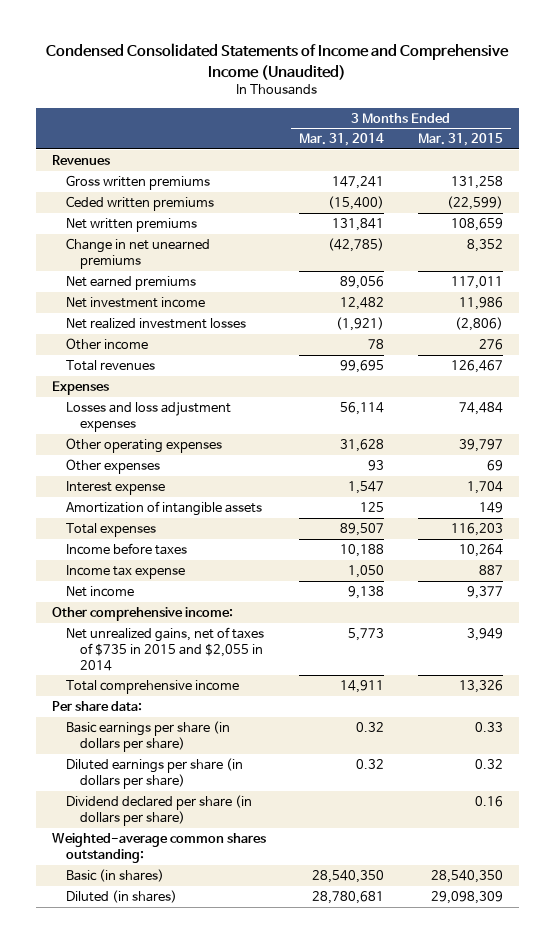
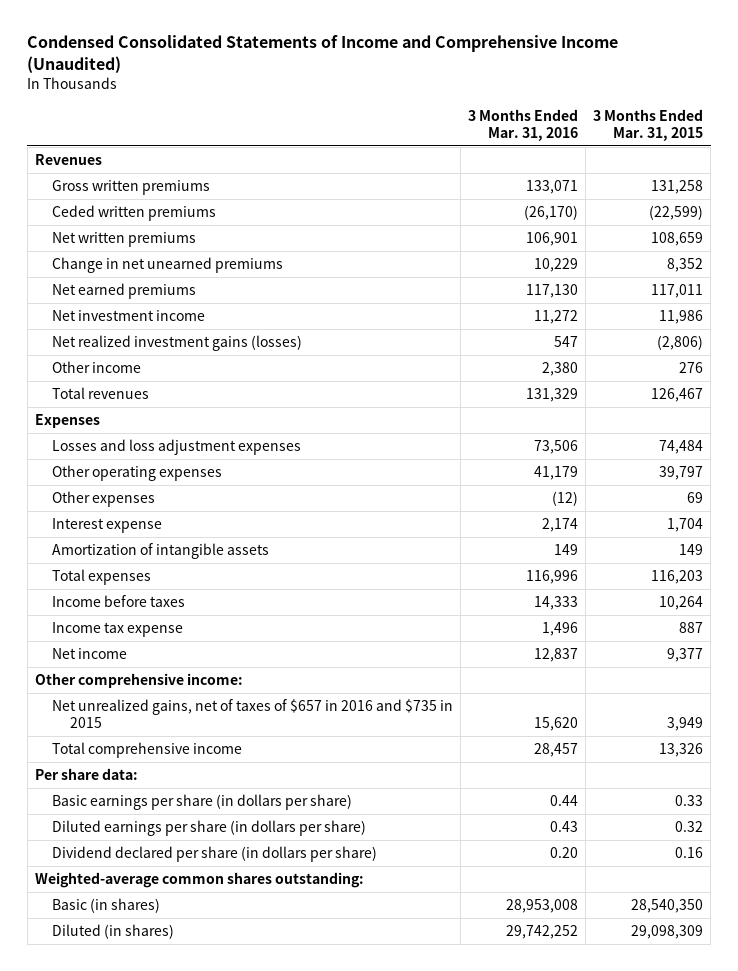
[299,133,385,147] Mar. 31, 2014 -> none
none -> [468,108,579,141] 3 Months Ended Mar. 31, 2016
[65,318,246,330] Net realized investment losses -> [52,335,303,352] Net realized investment gains (losses)
[65,627,264,671] Net unrealized gains, net of taxes of $735 in 2015 and $2,055 in 2014 -> [52,699,454,729] Net unrealized gains, net of taxes of $657 in 2016 and $735 in 2015

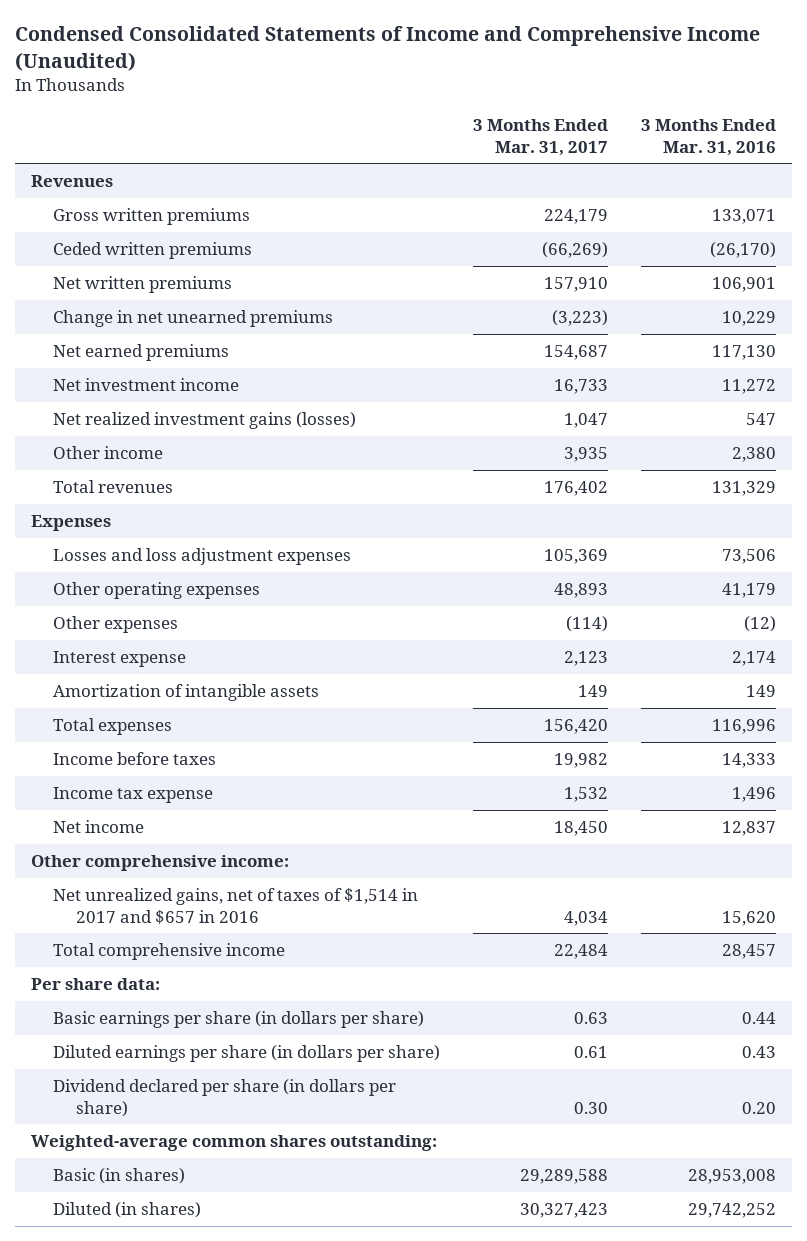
[593,108,704,141] 3 Months Ended Mar. 31, 2015 -> none
none -> [472,119,608,156] 3 Months Ended Mar. 31, 2017
[52,699,454,729] Net unrealized gains, net of taxes of $657 in 2016 and $735 in 2015 -> [53,888,419,924] Net unrealized gains, net of taxes of $1,514 in 2017 and $657 in 2016

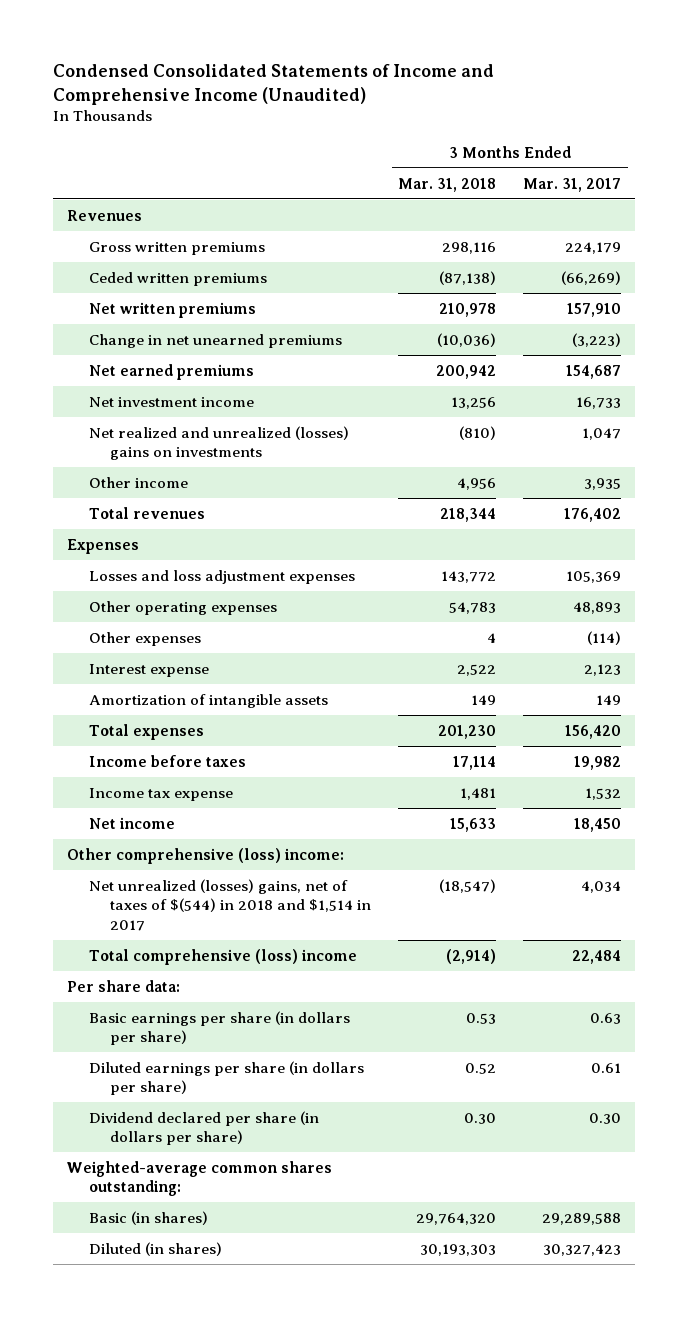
[640,119,776,156] 3 Months Ended Mar. 31, 2016 -> none
none -> [398,177,497,192] Mar. 31, 2018
[53,412,357,430] Net realized investment gains (losses) -> [88,425,349,461] Net realized and unrealized (losses) gains on investments
[31,855,290,872] Other comprehensive income: -> [66,847,344,864] Other comprehensive (loss) income:
[53,888,419,924] Net unrealized gains, net of taxes of $1,514 in 2017 and $657 in 2016 -> [88,878,372,931] Net unrealized (losses) gains, net of taxes of $(544) in 2018 and $1,514 in 2017
[53,943,286,961] Total comprehensive income -> [88,948,357,965] Total comprehensive (loss) income

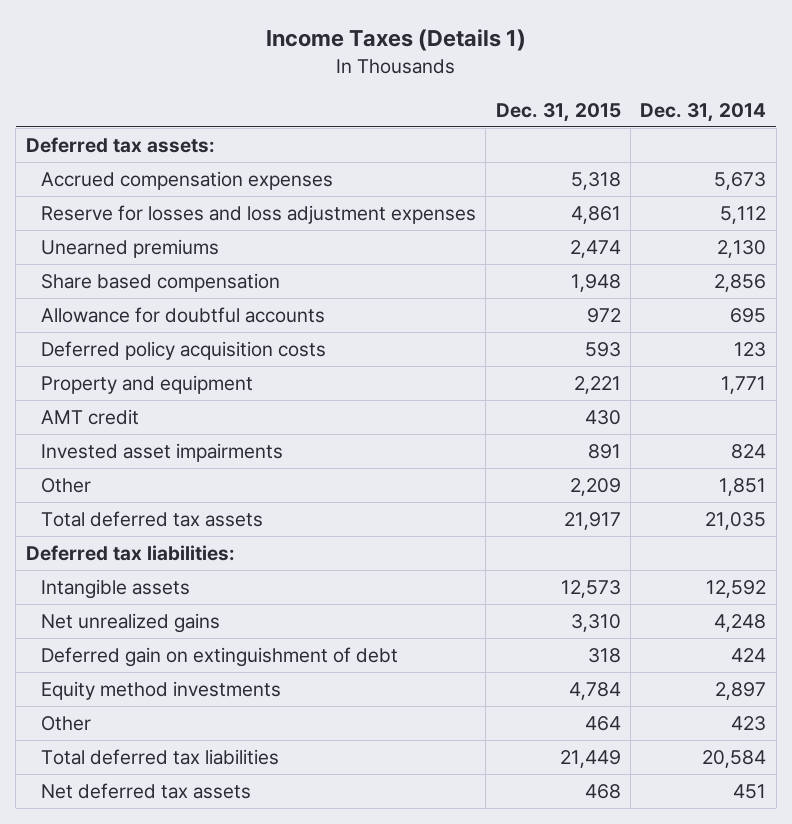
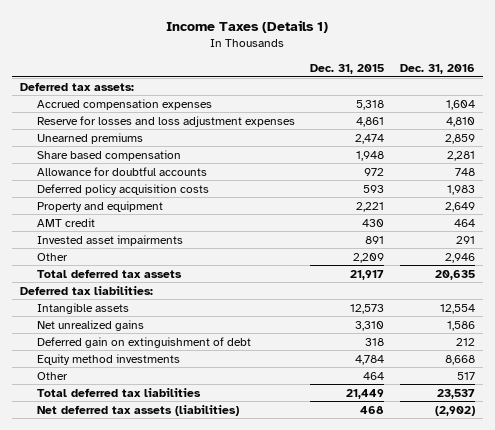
[640,102,767,122] Dec. 31, 2014 -> none
none -> [400,64,476,75] Dec. 31, 2016
[40,783,251,800] Net deferred tax assets -> [36,404,239,416] Net deferred tax assets (liabilities)

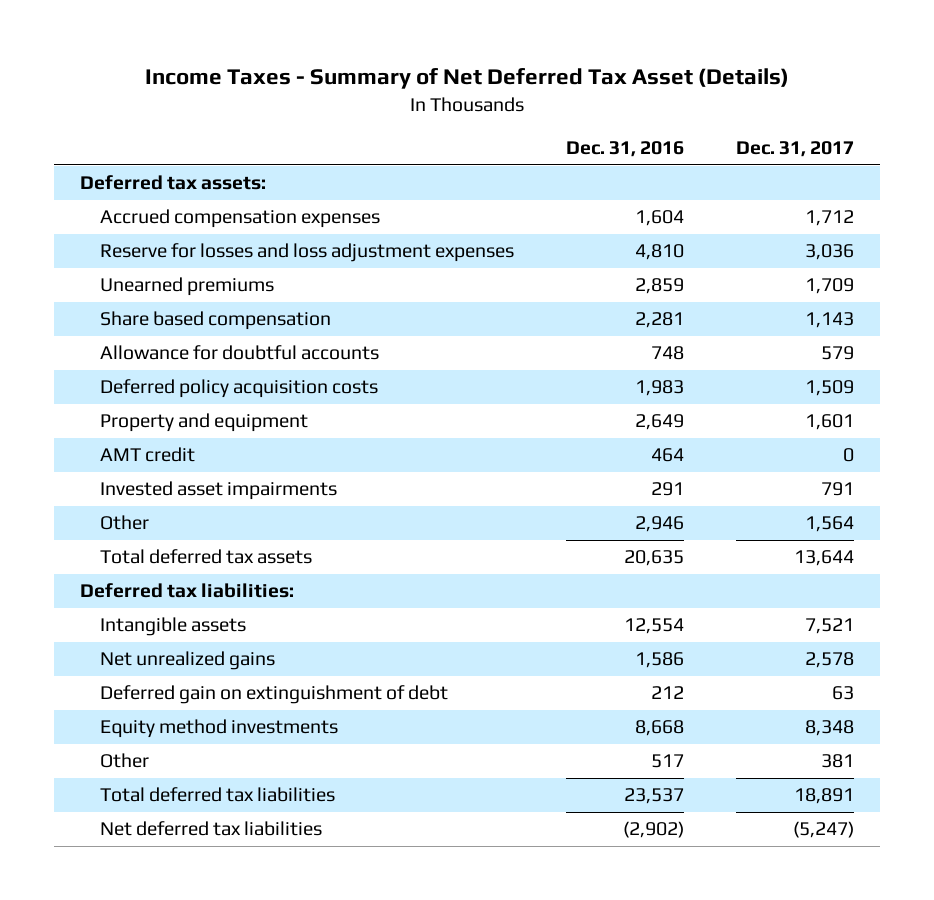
[166,19,329,33] Income Taxes (Details 1) -> [145,68,790,90] Income Taxes - Summary of Net Deferred Tax Asset (Details)
[310,64,385,75] Dec. 31, 2015 -> none
none -> [736,141,855,158] Dec. 31, 2017
[36,404,239,416] Net deferred tax assets (liabilities) -> [99,821,322,837] Net deferred tax liabilities

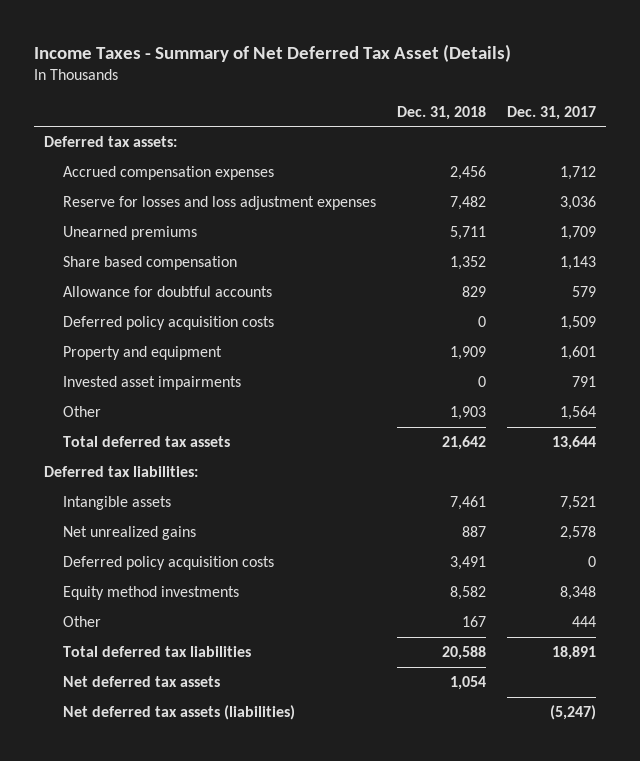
[565,141,684,158] Dec. 31, 2016 -> none
none -> [396,105,486,120] Dec. 31, 2018
[99,447,195,463] AMT credit -> none
[99,685,448,705] Deferred gain on extinguishment of debt -> none
none -> [62,556,274,571] Deferred policy acquisition costs
[821,754,855,769] 381 -> [571,616,596,628] 444
none -> [62,676,220,688] Net deferred tax assets
[99,821,322,837] Net deferred tax liabilities -> [62,705,295,721] Net deferred tax assets (liabilities)

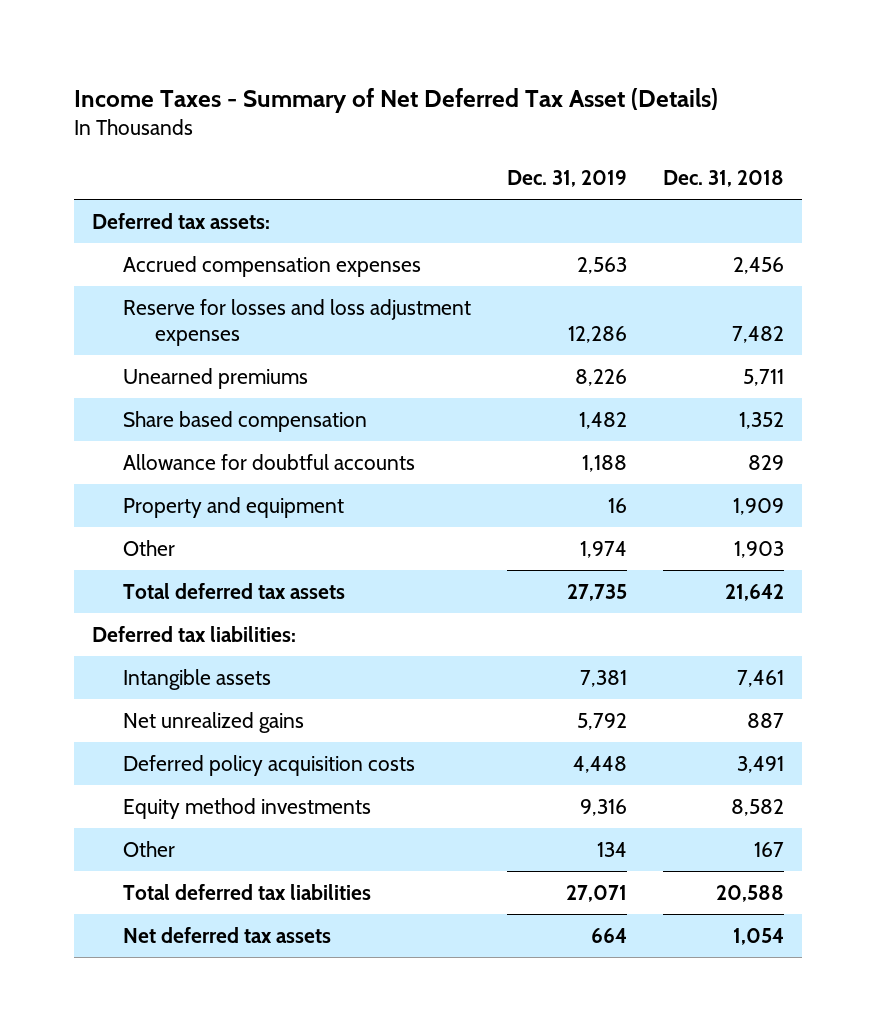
[506,105,596,120] Dec. 31, 2017 -> none
none -> [507,170,628,188] Dec. 31, 2019
[62,316,274,331] Deferred policy acquisition costs -> none
[62,376,241,391] Invested asset impairments -> none
[62,705,295,721] Net deferred tax assets (liabilities) -> none

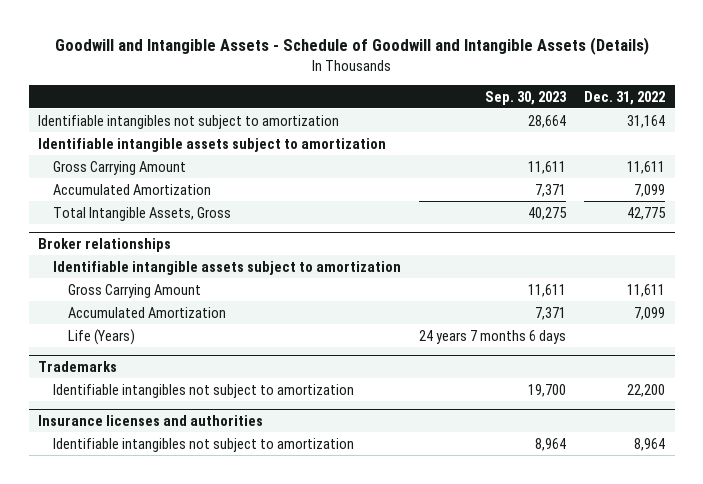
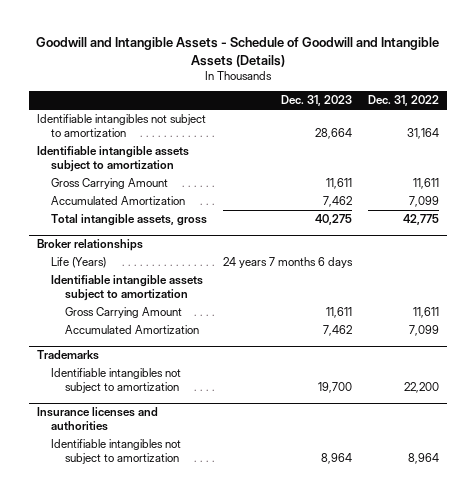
[485,90,568,105] Sep. 30, 2023 -> none
none -> [281,95,353,107] Dec. 31, 2023
[52,206,231,221] Total Intangible Assets, Gross -> [50,213,207,226] Total intangible assets, gross
[67,328,135,345] Life (Years) -> [50,256,106,268] Life (Years)

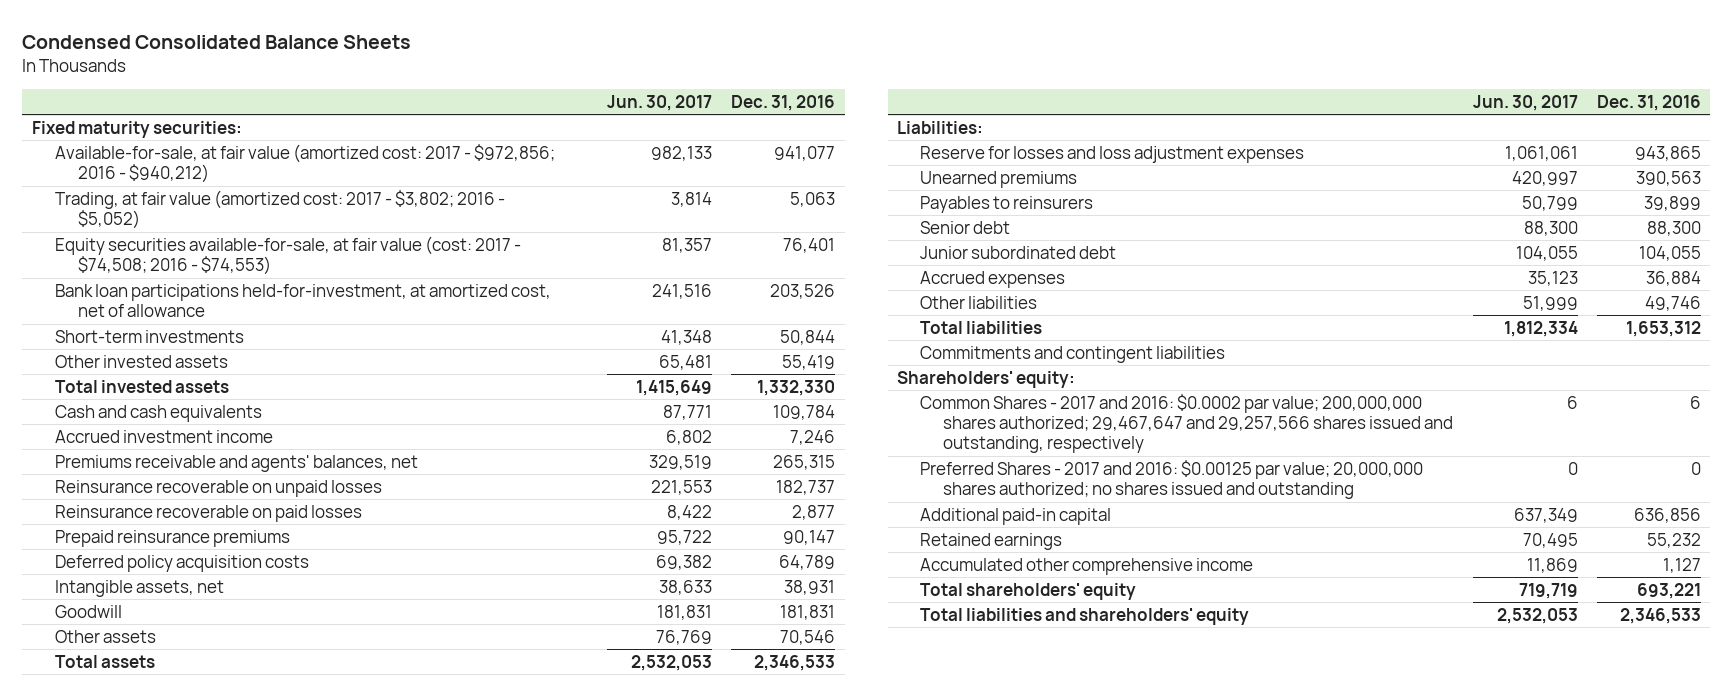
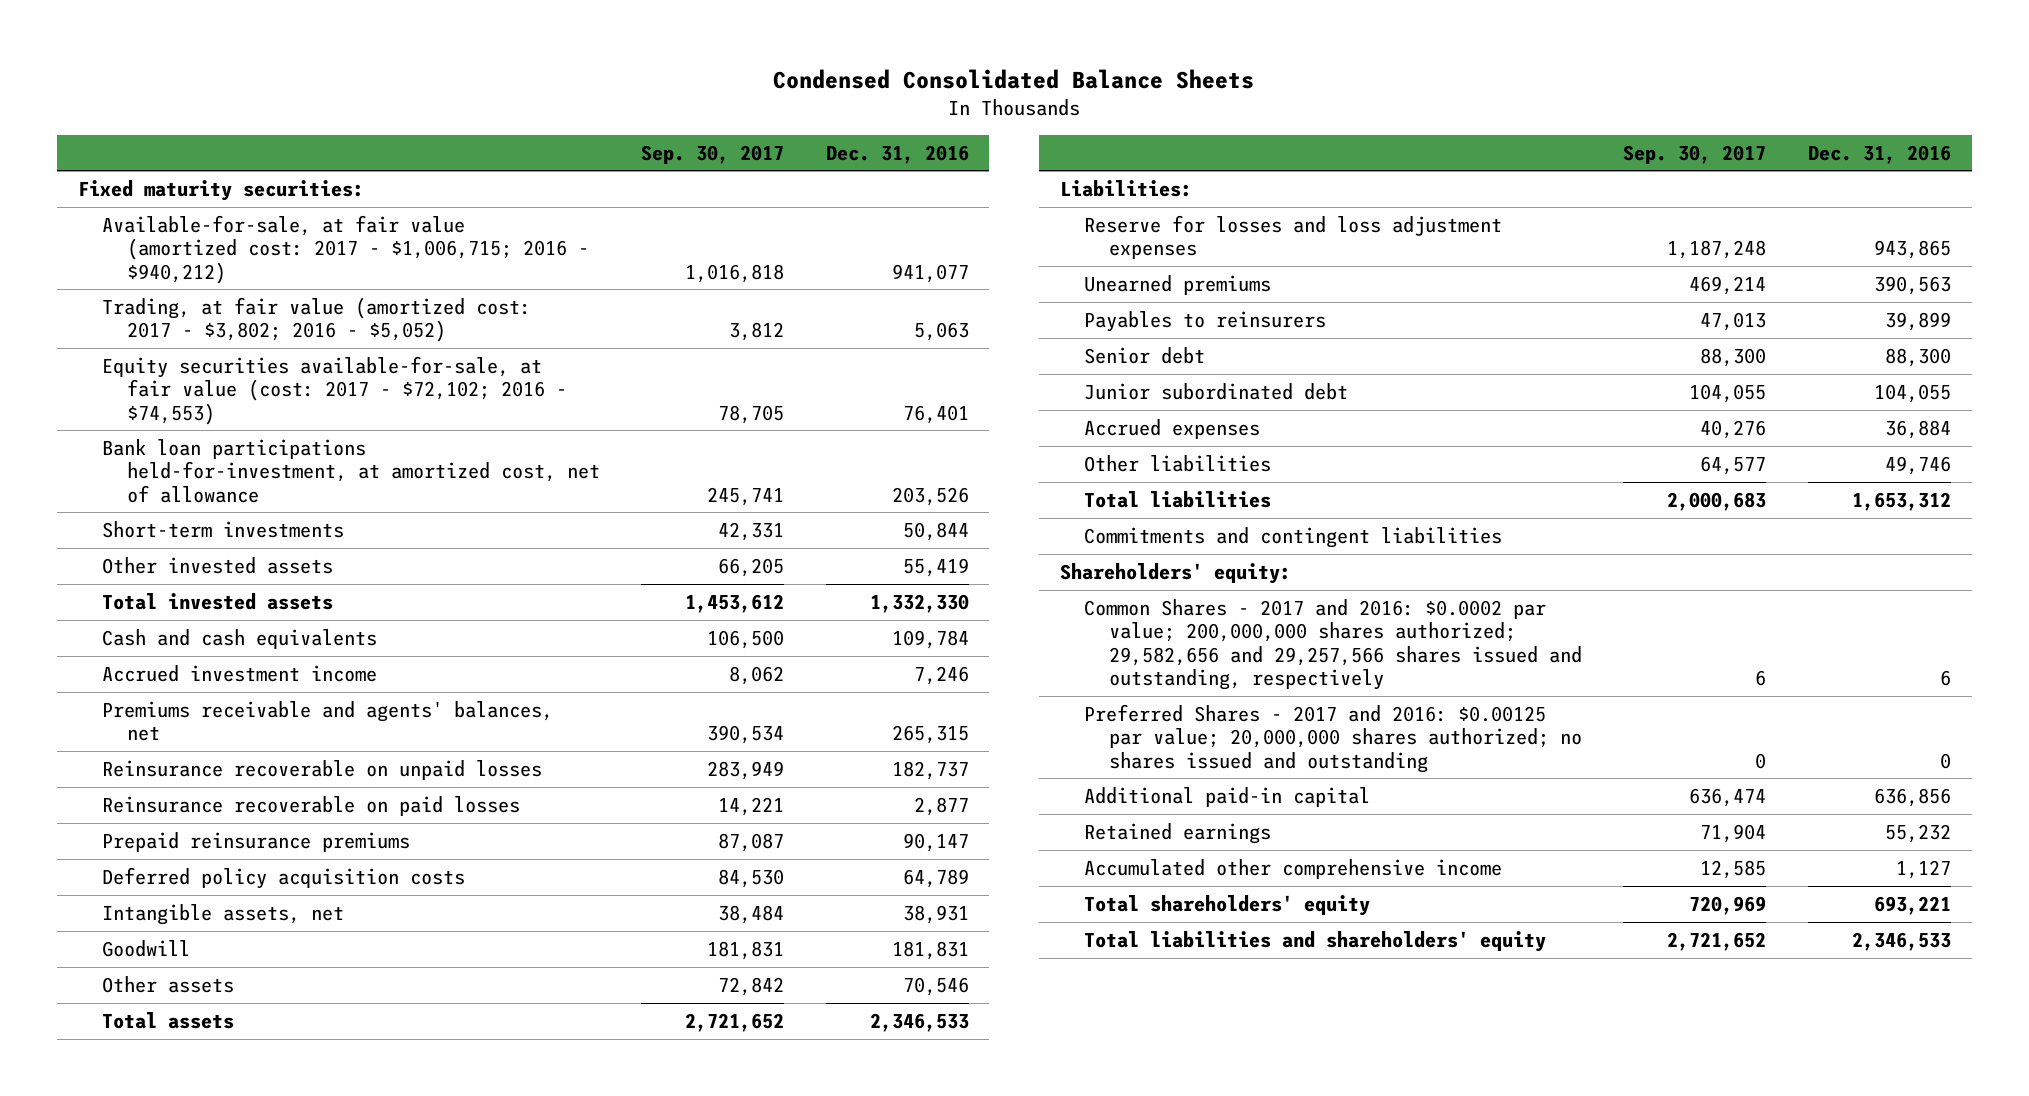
[607,94,713,111] Jun. 30, 2017 -> none
none -> [641,144,785,164] Sep. 30, 2017
[54,143,555,184] Available-for-sale, at fair value (amortized cost: 2017 - $972,856; 2016 - $940,212) -> [102,214,589,284] Available-for-sale, at fair value (amortized cost: 2017 - $1,006,715; 2016 - $940,212)
[54,235,521,276] Equity securities available-for-sale, at fair value (cost: 2017 - $74,508; 2016 - $74,553) -> [102,355,567,425] Equity securities available-for-sale, at fair value (cost: 2017 - $72,102; 2016 - $74,553)
[920,393,1454,454] Common Shares - 2017 and 2016: $0.0002 par value; 200,000,000 shares authorized; 29,467,647 and 29,257,566 shares issued and outstanding, respectively -> [1084,598,1582,690] Common Shares - 2017 and 2016: $0.0002 par value; 200,000,000 shares authorized; 29,582,656 and 29,257,566 shares issued and outstanding, respectively

